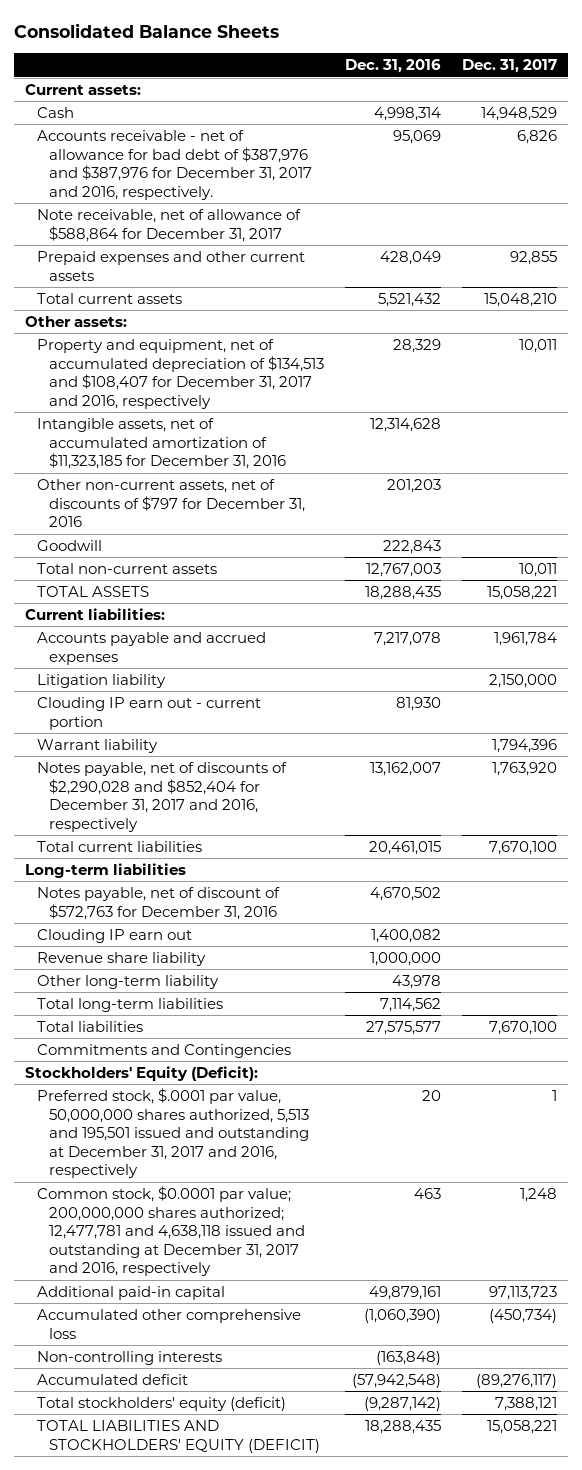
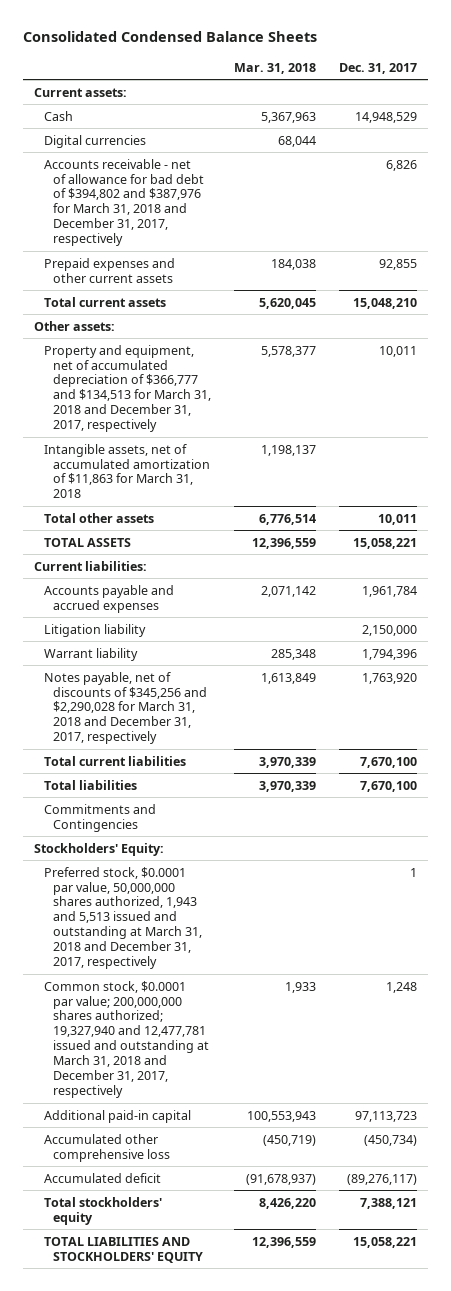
[14,22,280,38] Consolidated Balance Sheets -> [22,31,317,43] Consolidated Condensed Balance Sheets
[345,59,442,74] Dec. 31, 2016 -> none
none -> [233,62,316,74] Mar. 31, 2018
[36,209,301,242] Note receivable, net of allowance of $588,864 for December 31, 2017 -> none
none -> [43,134,146,148] Digital currencies
[36,130,313,200] Accounts receivable - net of allowance for bad debt of $387,976 and $387,976 for December 31, 2017 and 2016, respectively. -> [43,158,205,247] Accounts receivable - net of allowance for bad debt of $394,802 and $387,976 for March 31, 2018 and December 31, 2017, respectively
[36,479,306,528] Other non-current assets, net of discounts of $797 for December 31, 2016 -> none
[36,540,102,552] Goodwill -> none
[36,339,325,409] Property and equipment, net of accumulated depreciation of $134,513 and $108,407 for December 31, 2017 and 2016, respectively -> [43,344,212,433] Property and equipment, net of accumulated depreciation of $366,777 and $134,513 for March 31, 2018 and December 31, 2017, respectively
[36,418,287,470] Intangible assets, net of accumulated amortization of $11,323,185 for December 31, 2016 -> [43,443,211,499] Intangible assets, net of accumulated amortization of $11,863 for March 31, 2018
[36,563,217,575] Total non-current assets -> [43,512,154,523] Total other assets
[36,697,261,730] Clouding IP earn out - current portion -> none
[36,762,287,832] Notes payable, net of discounts of $2,290,028 and $852,404 for December 31, 2017 and 2016, respectively -> [43,671,208,745] Notes payable, net of discounts of $345,256 and $2,290,028 for March 31, 2018 and December 31, 2017, respectively
[24,863,186,879] Long-term liabilities -> none
[36,887,280,920] Notes payable, net of discount of $572,763 for December 31, 2016 -> none
[36,929,192,944] Clouding IP earn out -> none
[36,952,206,967] Revenue share liability -> none
[36,975,219,990] Other long-term liability -> none
[36,998,223,1013] Total long-term liabilities -> none
[24,1066,258,1082] Stockholders' Equity (Deficit): -> [34,842,165,856] Stockholders' Equity:
[36,1088,310,1179] Preferred stock, $.0001 par value, 50,000,000 shares authorized, 5,513 and 195,501 issued and outstanding at December 31, 2017 and 2016, respectively -> [43,866,203,970] Preferred stock, $0.0001 par value, 50,000,000 shares authorized, 1,943 and 5,513 issued and outstanding at March 31, 2018 and December 31, 2017, respectively
[36,1186,306,1277] Common stock, $0.0001 par value; 200,000,000 shares authorized; 12,477,781 and 4,638,118 issued and outstanding at December 31, 2017 and 2016, respectively -> [43,980,210,1099] Common stock, $0.0001 par value; 200,000,000 shares authorized; 19,327,940 and 12,477,781 issued and outstanding at March 31, 2018 and December 31, 2017, respectively
[36,1351,222,1366] Non-controlling interests -> none
[36,1397,286,1412] Total stockholders' equity (deficit) -> [43,1196,162,1225] Total stockholders' equity
[36,1420,321,1453] TOTAL LIABILITIES AND STOCKHOLDERS' EQUITY (DEFICIT) -> [43,1236,204,1263] TOTAL LIABILITIES AND STOCKHOLDERS' EQUITY

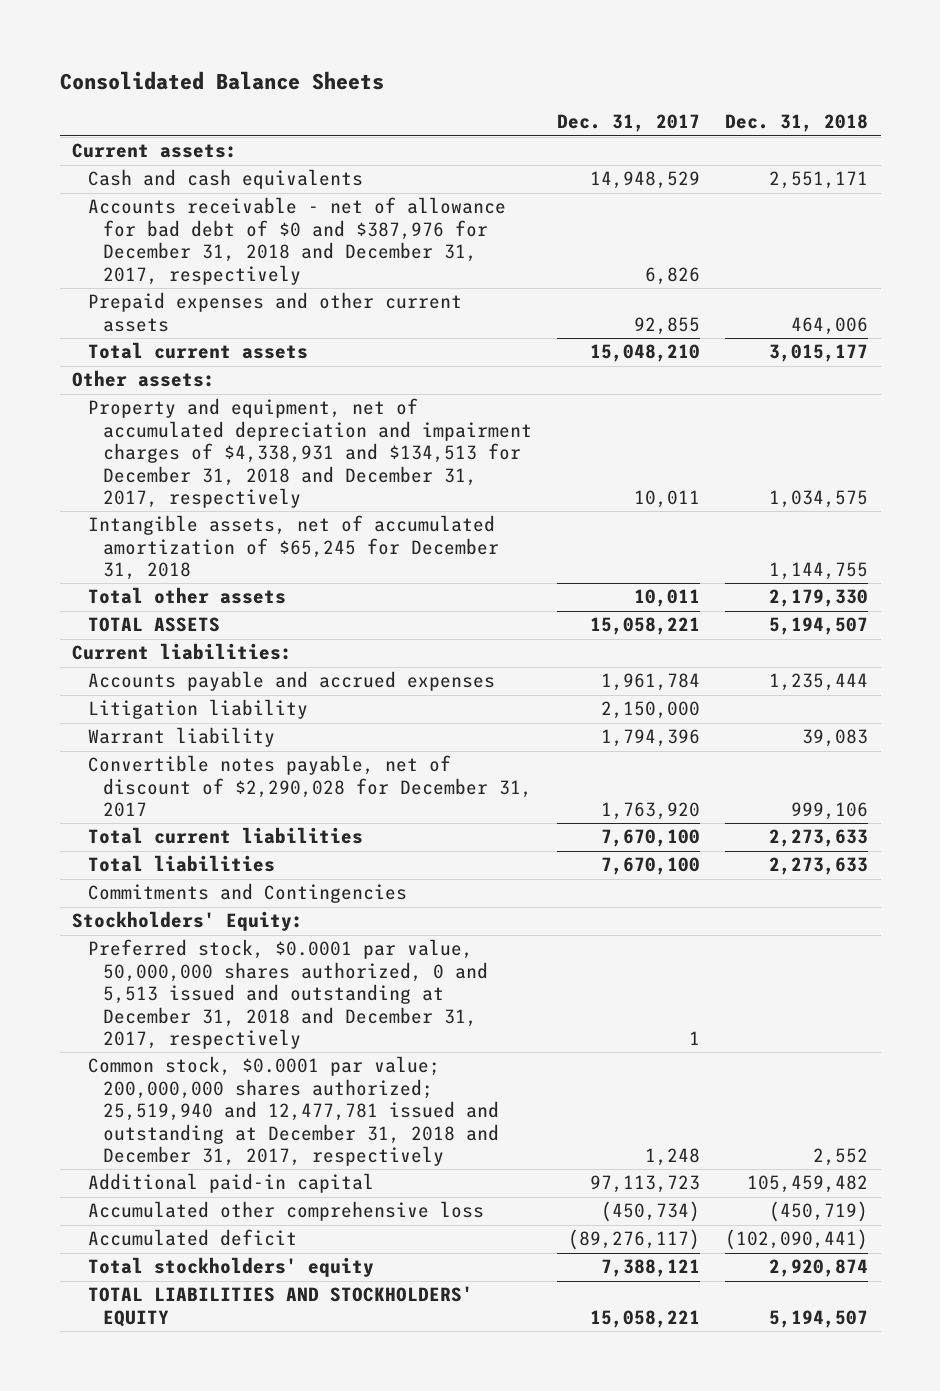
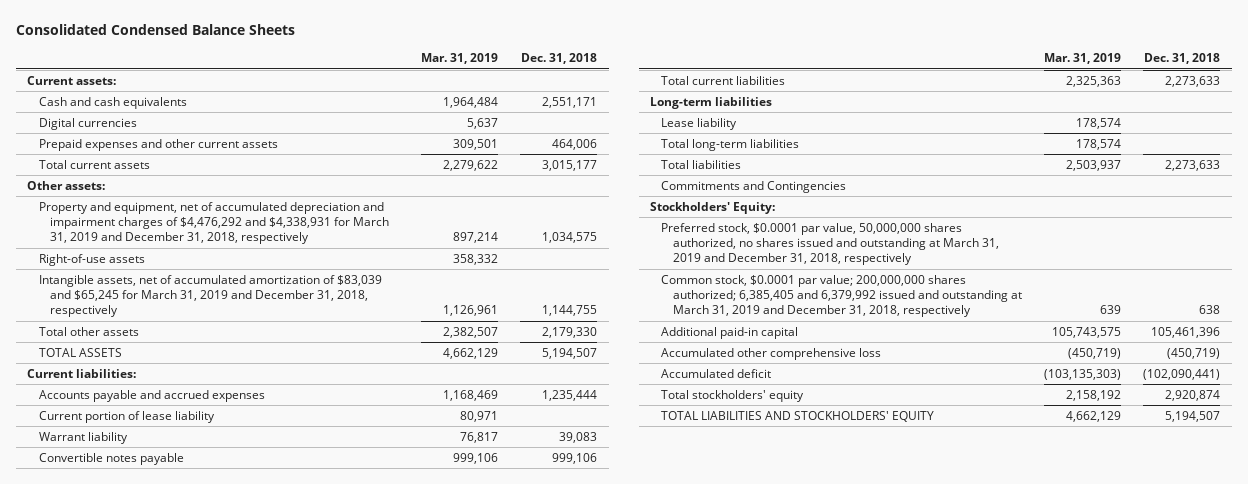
[59,71,384,91] Consolidated Balance Sheets -> [16,24,296,36] Consolidated Condensed Balance Sheets
[556,114,700,133] Dec. 31, 2017 -> none
none -> [421,53,499,65] Mar. 31, 2019
[87,197,506,285] Accounts receivable - net of allowance for bad debt of $0 and $387,976 for December 31, 2018 and December 31, 2017, respectively -> none
none -> [38,117,137,130] Digital currencies
[87,398,532,509] Property and equipment, net of accumulated depreciation and impairment charges of $4,338,931 and $134,513 for December 31, 2018 and December 31, 2017, respectively -> [38,201,389,245] Property and equipment, net of accumulated depreciation and impairment charges of $4,476,292 and $4,338,931 for March 31, 2019 and December 31, 2018, respectively
none -> [38,253,145,266] Right-of-use assets
[87,515,499,581] Intangible assets, net of accumulated amortization of $65,245 for December 31, 2018 -> [38,274,382,318] Intangible assets, net of accumulated amortization of $83,039 and $65,245 for March 31, 2019 and December 31, 2018, respectively
[87,699,308,720] Litigation liability -> none
none -> [38,410,215,423] Current portion of lease liability
[87,755,532,818] Convertible notes payable, net of discount of $2,290,028 for December 31, 2017 -> [38,452,184,465] Convertible notes payable
none -> [650,96,773,109] Long-term liabilities
none -> [661,117,738,130] Lease liability
none -> [661,138,800,151] Total long-term liabilities
[87,939,488,1050] Preferred stock, $0.0001 par value, 50,000,000 shares authorized, 0 and 5,513 issued and outstanding at December 31, 2018 and December 31, 2017, respectively -> [661,222,999,266] Preferred stock, $0.0001 par value, 50,000,000 shares authorized, no shares issued and outstanding at March 31, 2019 and December 31, 2018, respectively
[87,1056,499,1167] Common stock, $0.0001 par value; 200,000,000 shares authorized; 25,519,940 and 12,477,781 issued and outstanding at December 31, 2018 and December 31, 2017, respectively -> [661,274,1022,318] Common stock, $0.0001 par value; 200,000,000 shares authorized; 6,385,405 and 6,379,992 issued and outstanding at March 31, 2019 and December 31, 2018, respectively
[812,1148,868,1167] 2,552 -> [1199,305,1221,315] 638
[746,1175,868,1194] 105,459,482 -> [1151,326,1221,338] 105,461,396

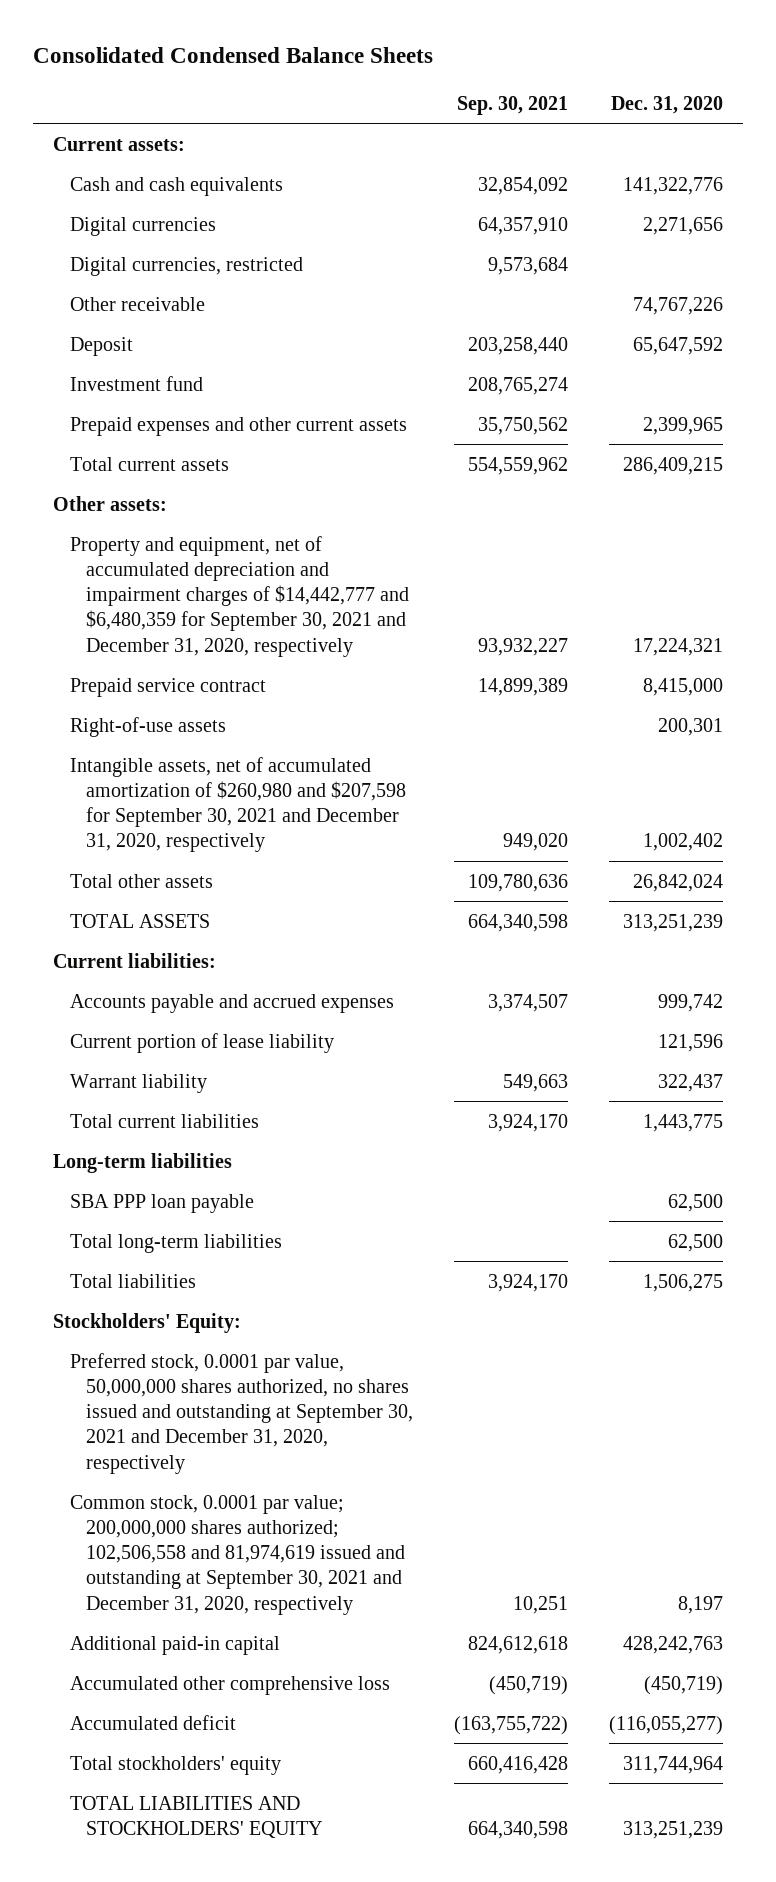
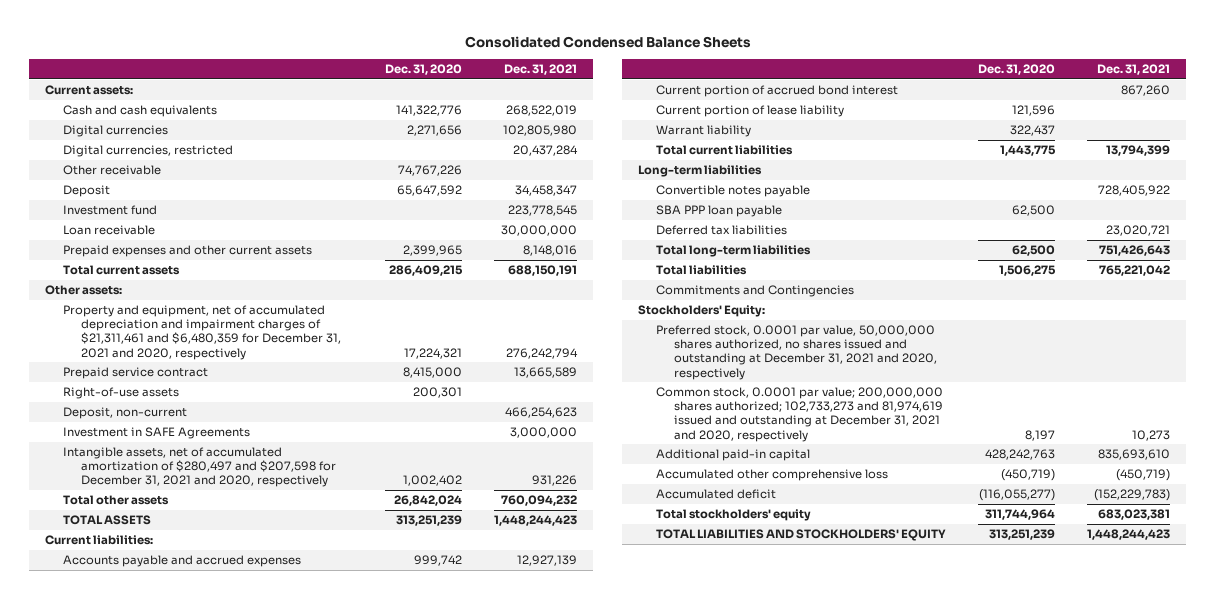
[457,95,569,115] Sep. 30, 2021 -> none
none -> [503,64,577,76] Dec. 31, 2021
none -> [63,225,156,236] Loan receivable
[69,535,410,657] Property and equipment, net of accumulated depreciation and impairment charges of $14,442,777 and $6,480,359 for September 30, 2021 and December 31, 2020, respectively -> [63,305,342,360] Property and equipment, net of accumulated depreciation and impairment charges of $21,311,461 and $6,480,359 for December 31, 2021 and 2020, respectively
none -> [63,407,188,420] Deposit, non-current
none -> [63,427,251,440] Investment in SAFE Agreements
[69,756,407,853] Intangible assets, net of accumulated amortization of $260,980 and $207,598 for September 30, 2021 and December 31, 2020, respectively -> [63,447,337,488] Intangible assets, net of accumulated amortization of $280,497 and $207,598 for December 31, 2021 and 2020, respectively
none -> [656,85,899,98] Current portion of accrued bond interest
none -> [656,185,811,198] Convertible notes payable
none -> [656,225,788,236] Deferred tax liabilities
none -> [656,285,855,298] Commitments and Contingencies
[69,1352,414,1474] Preferred stock, 0.0001 par value, 50,000,000 shares authorized, no shares issued and outstanding at September 30, 2021 and December 31, 2020, respectively -> [656,325,938,380] Preferred stock, 0.0001 par value, 50,000,000 shares authorized, no shares issued and outstanding at December 31, 2021 and 2020, respectively
[69,1494,406,1615] Common stock, 0.0001 par value; 200,000,000 shares authorized; 102,506,558 and 81,974,619 issued and outstanding at September 30, 2021 and December 31, 2020, respectively -> [656,387,944,442] Common stock, 0.0001 par value; 200,000,000 shares authorized; 102,733,273 and 81,974,619 issued and outstanding at December 31, 2021 and 2020, respectively

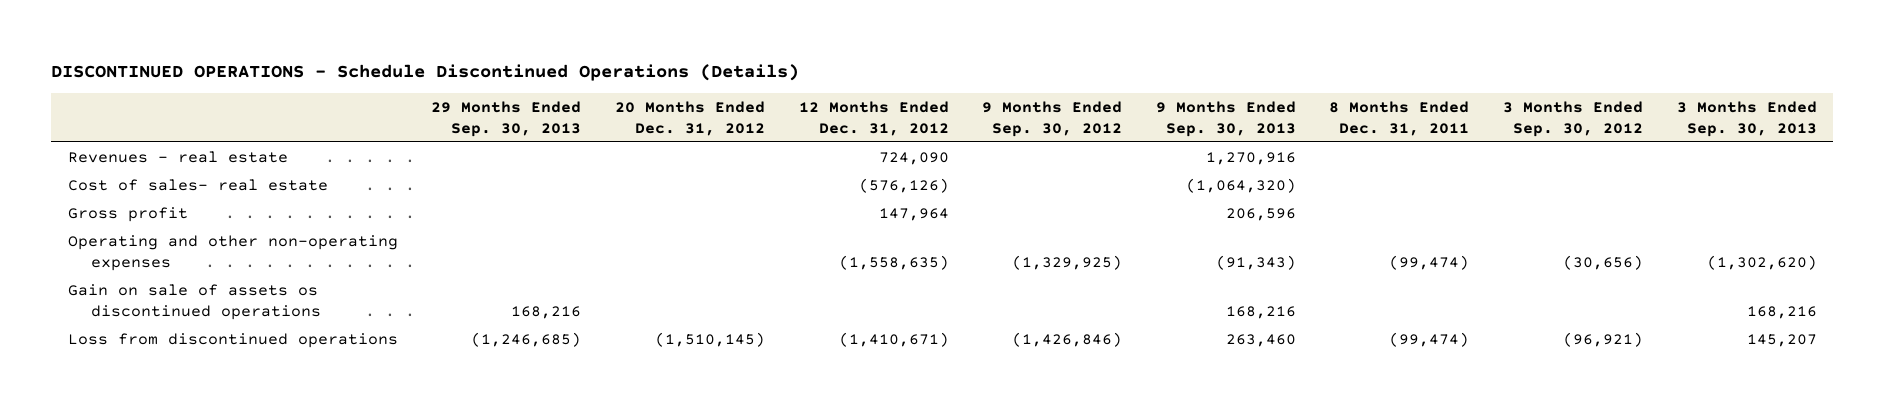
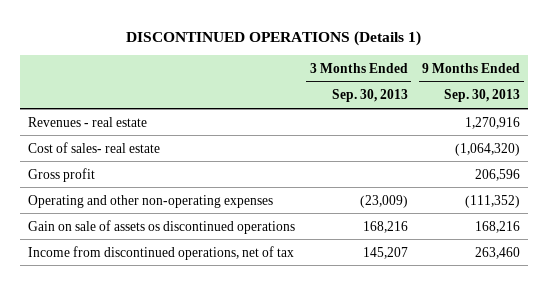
[51,63,800,81] DISCONTINUED OPERATIONS - Schedule Discontinued Operations (Details) -> [126,30,422,46] DISCONTINUED OPERATIONS (Details 1)
[431,101,582,137] 29 Months Ended Sep. 30, 2013 -> none
[615,101,766,136] 20 Months Ended Dec. 31, 2012 -> none
[798,101,949,136] 12 Months Ended Dec. 31, 2012 -> none
[982,101,1123,137] 9 Months Ended Sep. 30, 2012 -> none
[1329,101,1470,136] 8 Months Ended Dec. 31, 2011 -> none
[1503,101,1644,137] 3 Months Ended Sep. 30, 2012 -> none
[1215,254,1296,270] (91,343) -> [465,194,521,208] (111,352)
[1706,254,1817,270] (1,302,620) -> [359,194,408,208] (23,009)
[67,332,398,348] Loss from discontinued operations -> [27,245,294,260] Income from discontinued operations, net of tax

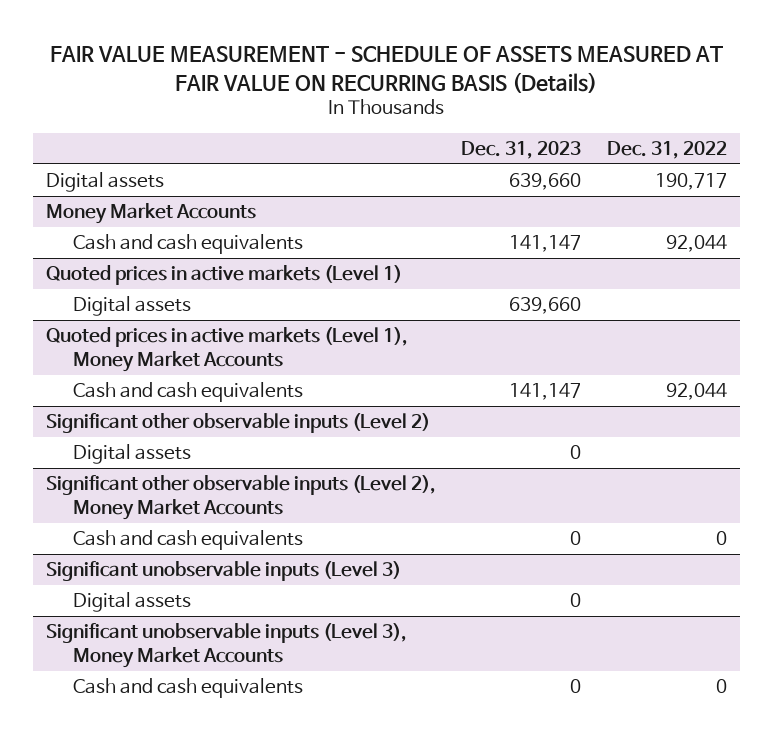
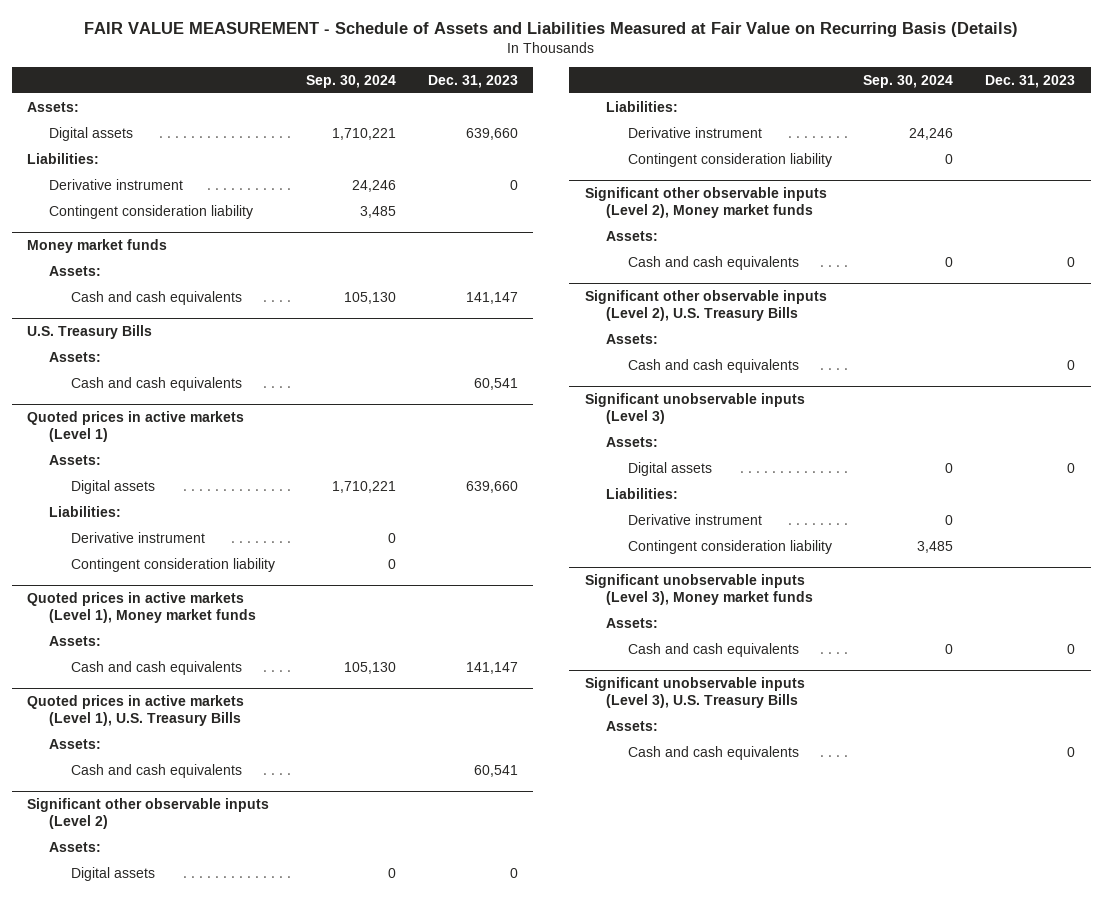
[50,46,724,93] FAIR VALUE MEASUREMENT - SCHEDULE OF ASSETS MEASURED AT FAIR VALUE ON RECURRING BASIS (Details) -> [84,21,1019,37] FAIR VALUE MEASUREMENT - Schedule of Assets and Liabilities Measured at Fair Value on Recurring Basis (Details)
[607,140,728,159] Dec. 31, 2022 -> none
none -> [306,74,397,88] Sep. 30, 2024
none -> [27,101,80,112] Assets:
none -> [27,152,100,164] Liabilities:
none -> [49,178,184,190] Derivative instrument
none -> [49,204,254,219] Contingent consideration liability
[45,203,256,225] Money Market Accounts -> [27,239,168,254] Money market funds
none -> [49,265,102,276] Assets:
none -> [27,325,153,340] U.S. Treasury Bills
none -> [49,351,102,362] Assets:
none -> [70,376,242,391] Cash and cash equivalents
none -> [49,454,102,465] Assets:
none -> [49,505,122,517] Liabilities:
none -> [70,531,205,543] Derivative instrument
none -> [70,557,275,572] Contingent consideration liability
[45,327,408,372] Quoted prices in active markets (Level 1), Money Market Accounts -> [27,592,257,623] Quoted prices in active markets (Level 1), Money market funds
none -> [49,635,102,646] Assets:
none -> [27,695,245,726] Quoted prices in active markets (Level 1), U.S. Treasury Bills
none -> [49,738,102,749] Assets:
none -> [70,763,242,778] Cash and cash equivalents
none -> [49,841,102,852] Assets:
none -> [606,100,679,112] Liabilities:
none -> [627,126,762,138] Derivative instrument
none -> [627,152,832,167] Contingent consideration liability
[45,475,436,520] Significant other observable inputs (Level 2), Money Market Accounts -> [584,187,827,218] Significant other observable inputs (Level 2), Money market funds
none -> [606,230,659,241] Assets:
none -> [584,290,827,321] Significant other observable inputs (Level 2), U.S. Treasury Bills
none -> [606,333,659,344] Assets:
none -> [627,358,799,373] Cash and cash equivalents
none -> [606,436,659,447] Assets:
none -> [606,487,679,499] Liabilities:
none -> [627,513,762,525] Derivative instrument
none -> [627,539,832,554] Contingent consideration liability
[45,623,407,668] Significant unobservable inputs (Level 3), Money Market Accounts -> [584,574,814,605] Significant unobservable inputs (Level 3), Money market funds
none -> [606,617,659,628] Assets:
none -> [584,677,805,708] Significant unobservable inputs (Level 3), U.S. Treasury Bills
none -> [606,720,659,731] Assets:
none -> [627,745,799,760] Cash and cash equivalents

